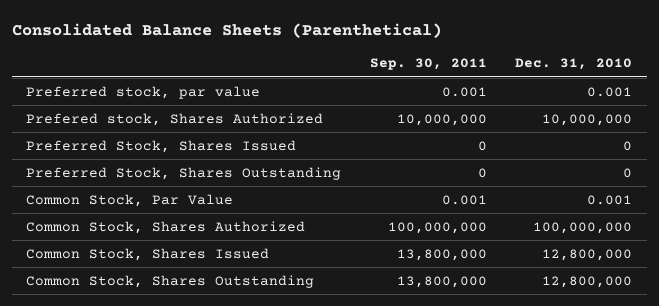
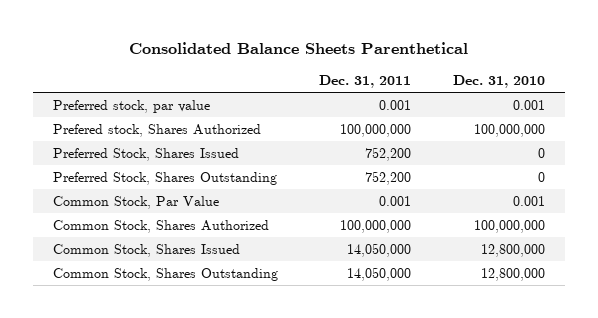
[12,22,443,38] Consolidated Balance Sheets (Parenthetical) -> [128,42,468,55] Consolidated Balance Sheets Parenthetical
[369,58,487,71] Sep. 30, 2011 -> none
none -> [319,74,412,88] Dec. 31, 2011
[542,113,633,126] 10,000,000 -> [473,123,545,137] 100,000,000

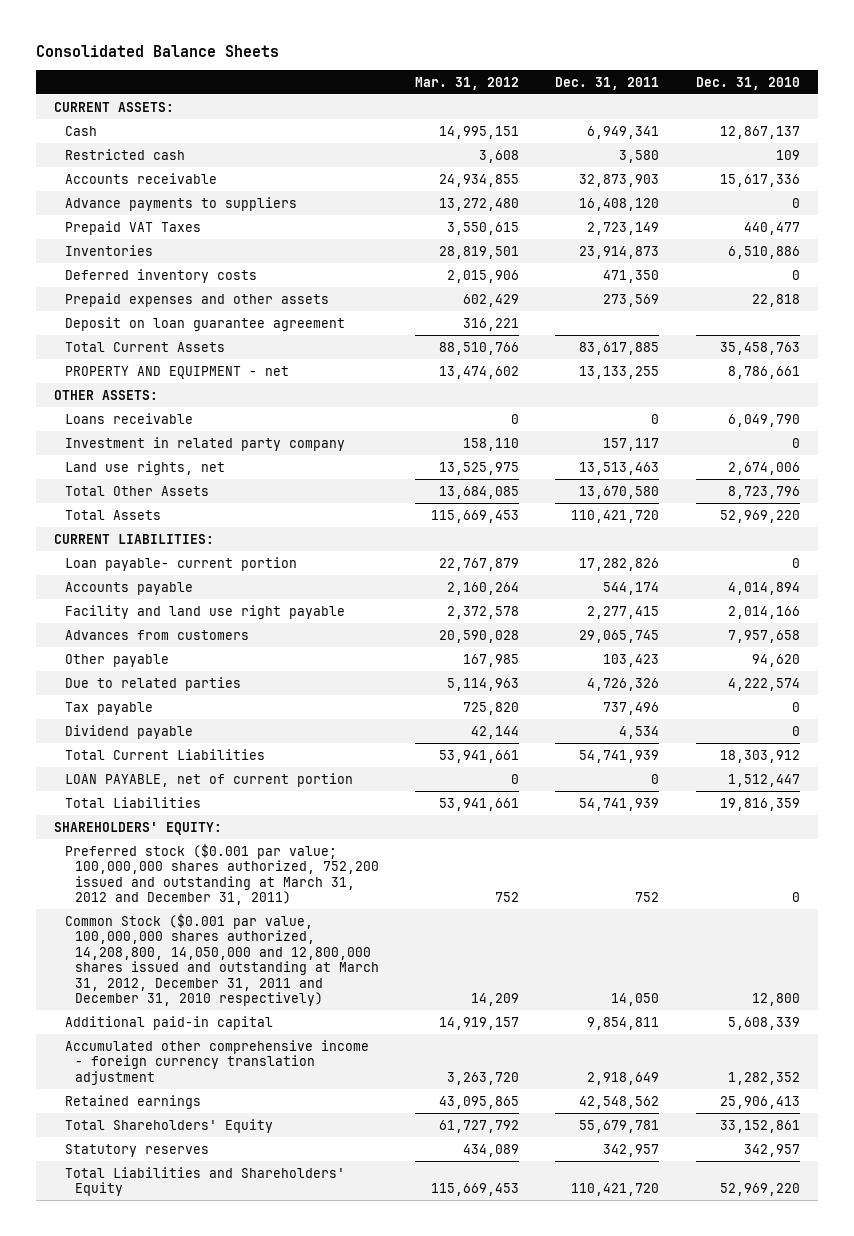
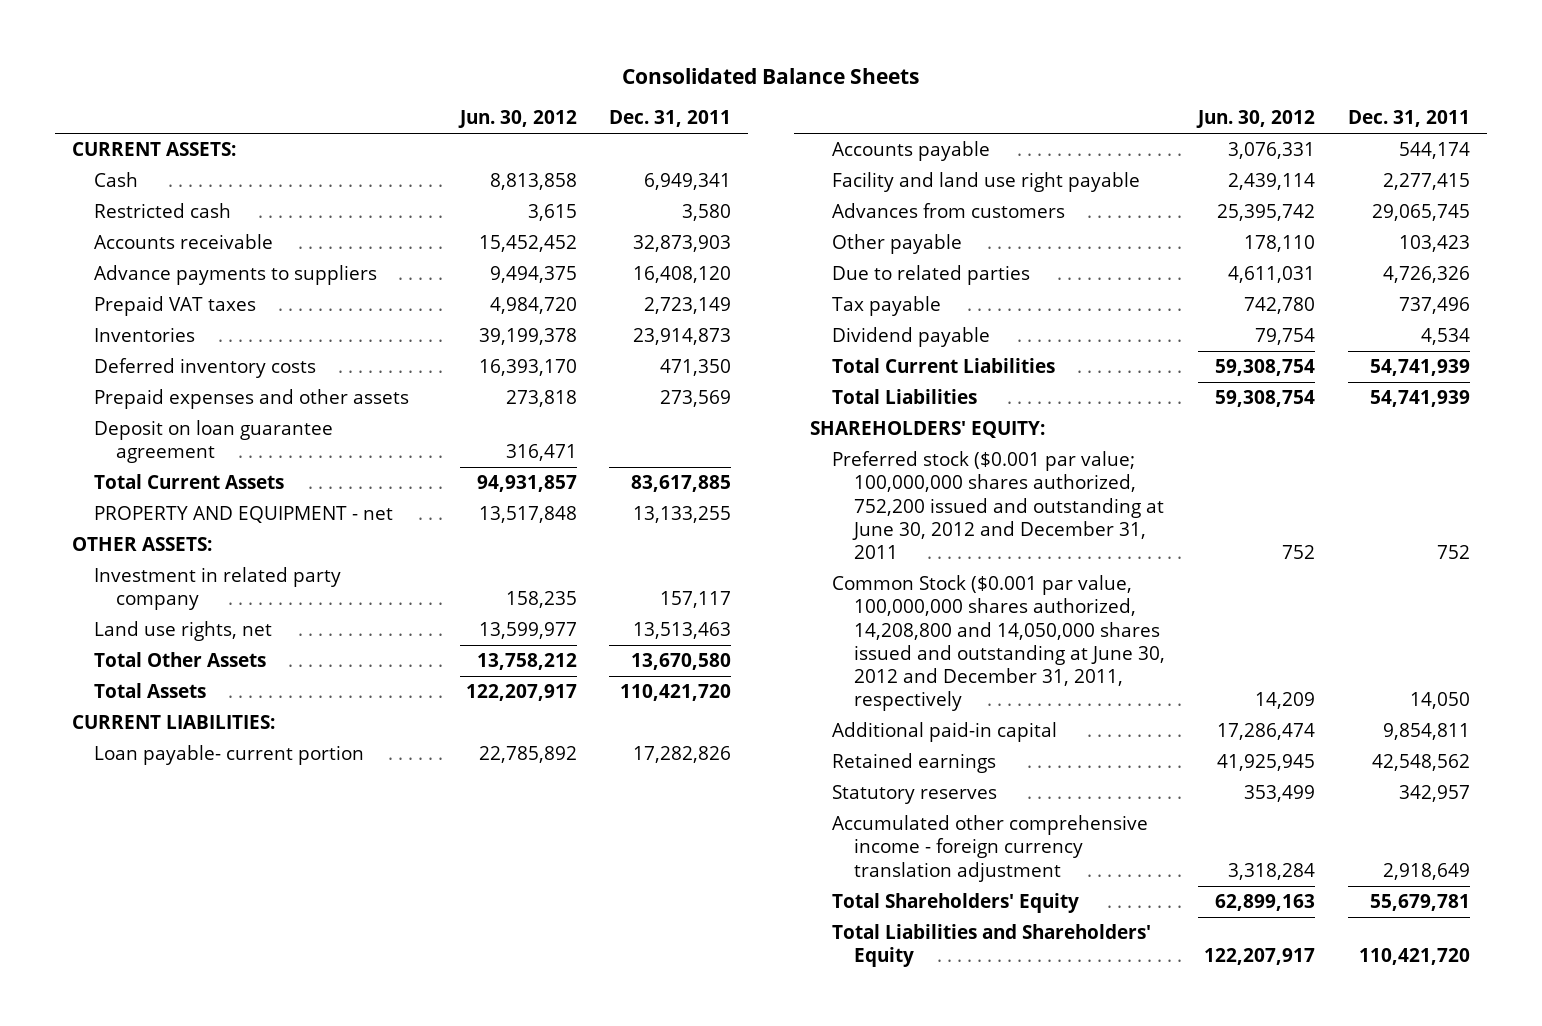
[415,76,520,90] Mar. 31, 2012 -> none
[695,76,800,90] Dec. 31, 2010 -> none
none -> [457,110,577,129] Jun. 30, 2012
[64,220,201,235] Prepaid VAT Taxes -> [93,296,256,317] Prepaid VAT taxes
[64,412,193,424] Loans receivable -> none
[64,772,353,787] LOAN PAYABLE, net of current portion -> none
[64,842,379,906] Preferred stock ($0.001 par value; 100,000,000 shares authorized, 752,200 issued and outstanding at March 31, 2012 and December 31, 2011) -> [832,451,1165,560] Preferred stock ($0.001 par value; 100,000,000 shares authorized, 752,200 issued and outstanding at June 30, 2012 and December 31, 2011
[64,912,379,1007] Common Stock ($0.001 par value, 100,000,000 shares authorized, 14,208,800, 14,050,000 and 12,800,000 shares issued and outstanding at March 31, 2012, December 31, 2011 and December 31, 2010 respectively) -> [832,575,1166,712] Common Stock ($0.001 par value, 100,000,000 shares authorized, 14,208,800 and 14,050,000 shares issued and outstanding at June 30, 2012 and December 31, 2011, respectively
[64,1039,369,1085] Accumulated other comprehensive income - foreign currency translation adjustment -> [832,815,1149,882] Accumulated other comprehensive income - foreign currency translation adjustment
[64,1118,273,1133] Total Shareholders' Equity -> [832,893,1080,914] Total Shareholders' Equity

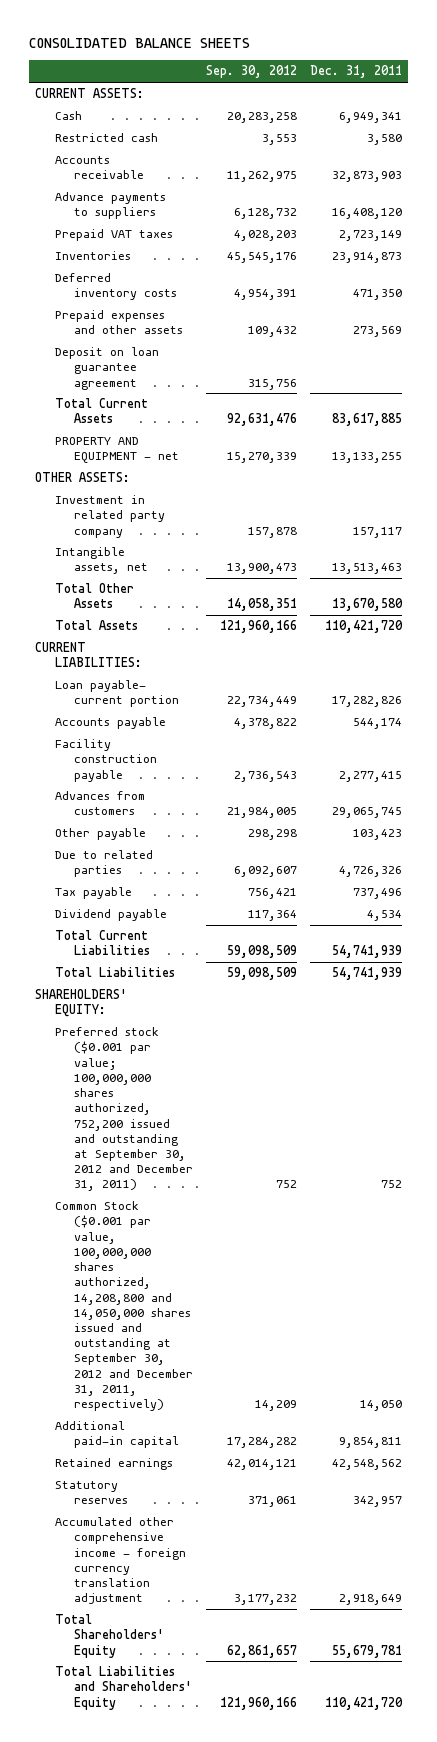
[621,67,919,84] Consolidated Balance Sheets -> [28,37,250,48] CONSOLIDATED BALANCE SHEETS
[457,110,577,129] Jun. 30, 2012 -> none
none -> [205,65,297,79] Sep. 30, 2012
[93,621,272,642] Land use rights, net -> [54,547,149,575] Intangible assets, net
[832,172,1141,193] Facility and land use right payable -> [54,739,158,782] Facility construction payable
[832,451,1165,560] Preferred stock ($0.001 par value; 100,000,000 shares authorized, 752,200 issued and outstanding at June 30, 2012 and December 31, 2011 -> [54,1027,194,1192] Preferred stock ($0.001 par value; 100,000,000 shares authorized, 752,200 issued and outstanding at September 30, 2012 and December 31, 2011)
[832,575,1166,712] Common Stock ($0.001 par value, 100,000,000 shares authorized, 14,208,800 and 14,050,000 shares issued and outstanding at June 30, 2012 and December 31, 2011, respectively -> [54,1201,194,1411] Common Stock ($0.001 par value, 100,000,000 shares authorized, 14,208,800 and 14,050,000 shares issued and outstanding at September 30, 2012 and December 31, 2011, respectively)

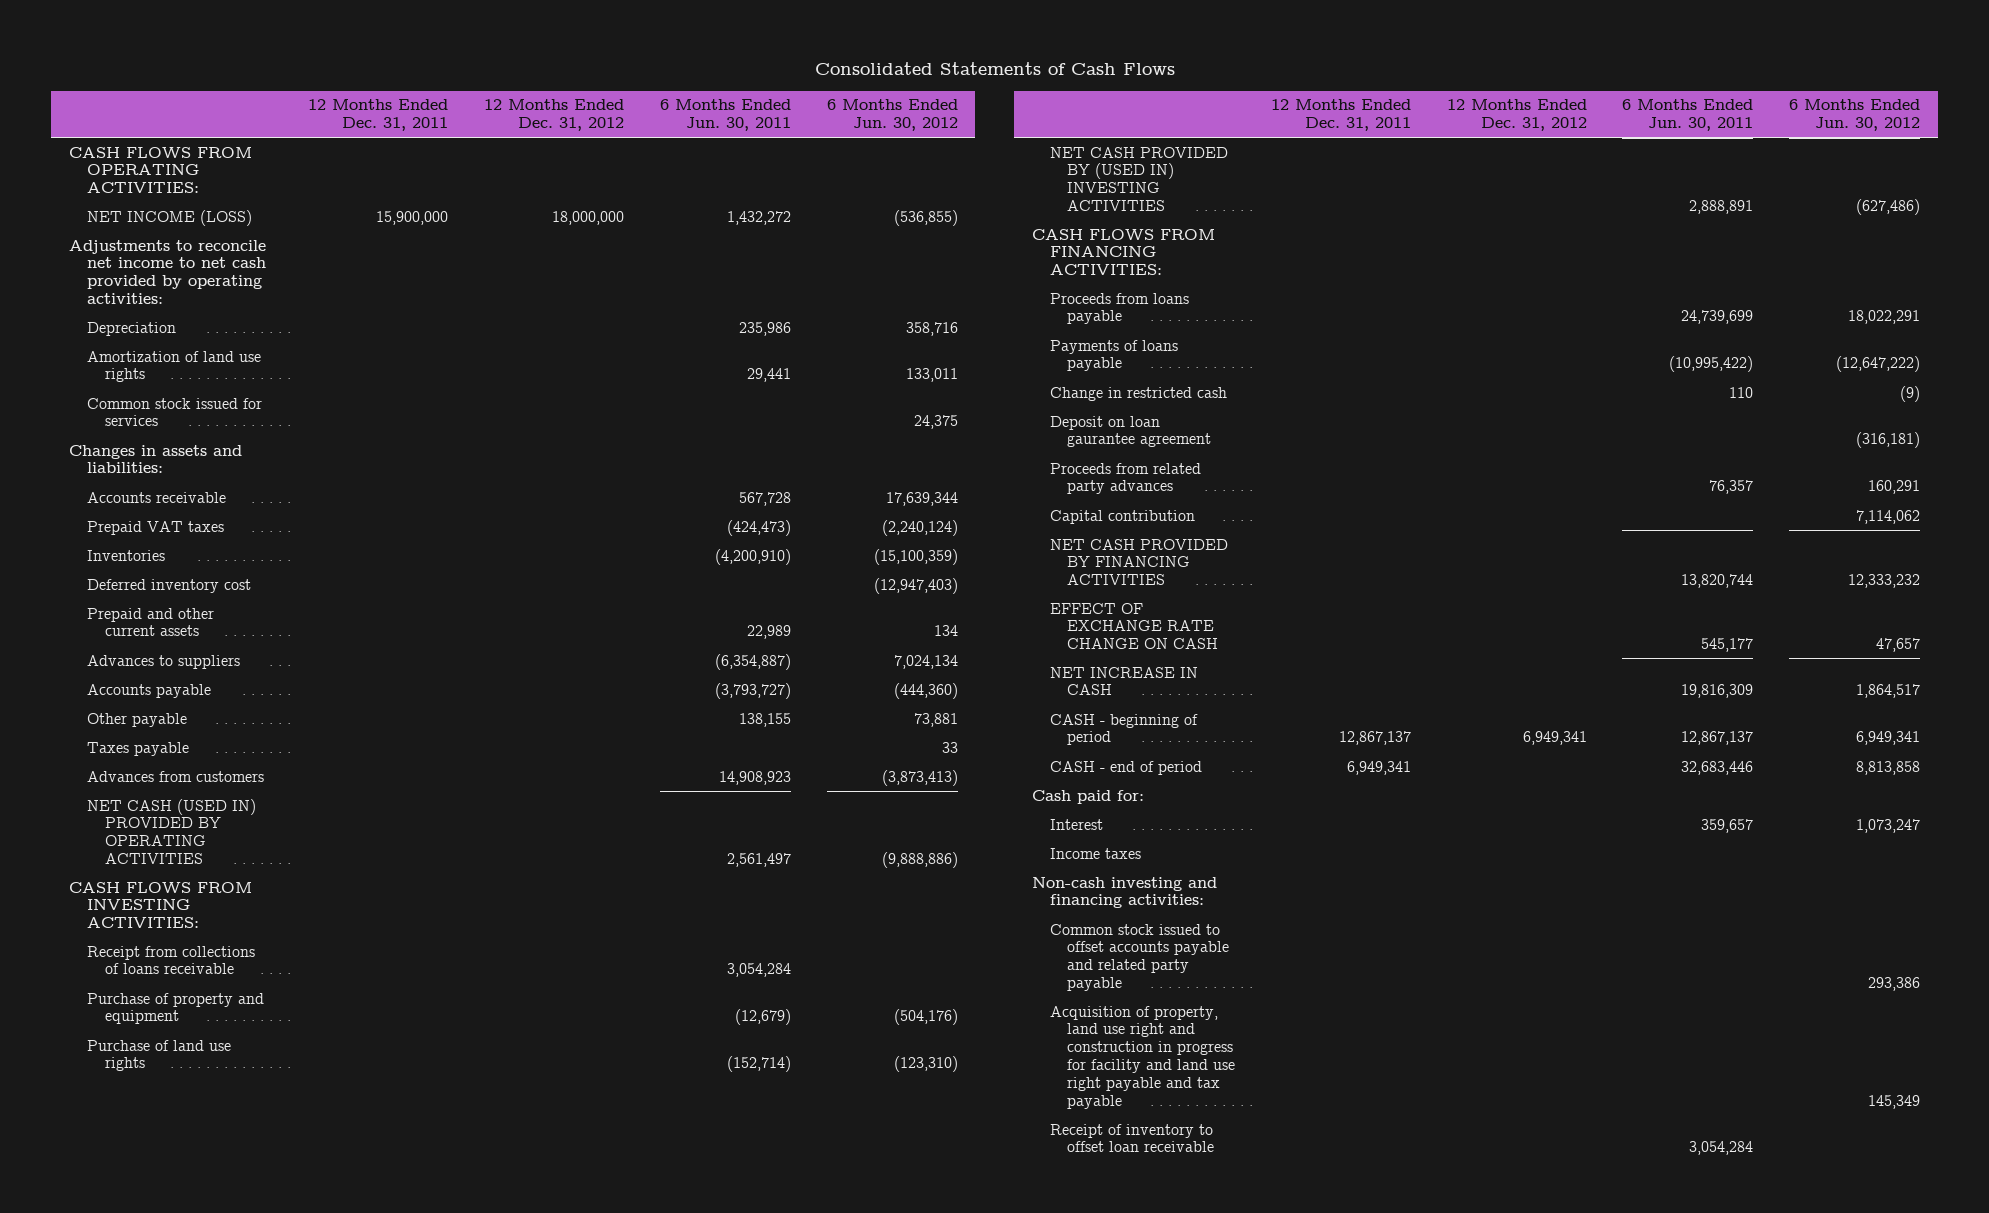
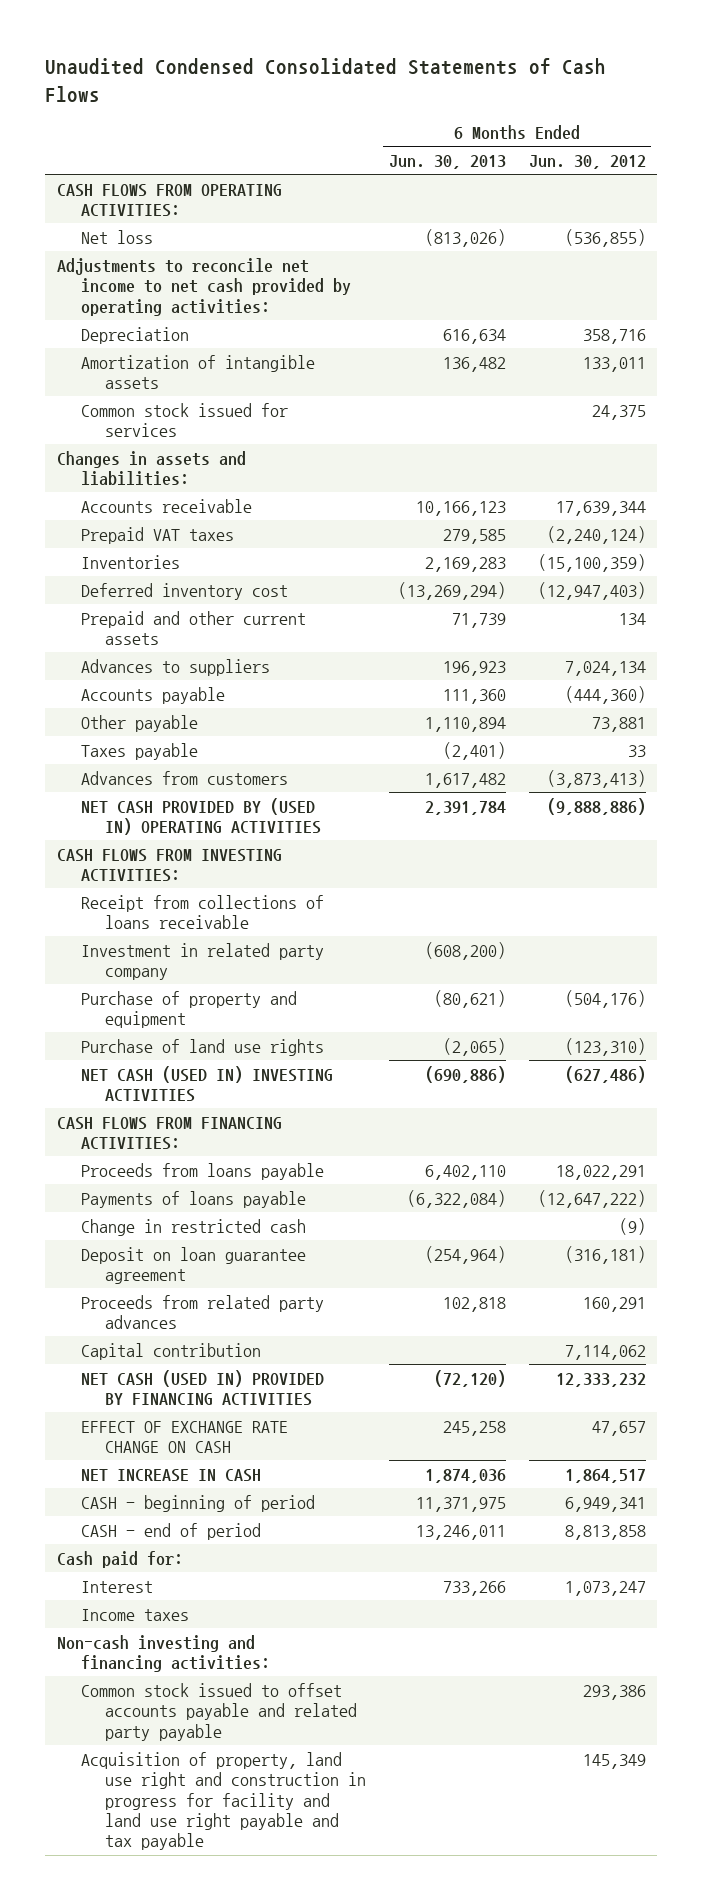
[814,62,1175,76] Consolidated Statements of Cash Flows -> [45,58,607,102] Unaudited Condensed Consolidated Statements of Cash Flows
[308,99,449,132] 12 Months Ended Dec. 31, 2011 -> none
[484,99,625,132] 12 Months Ended Dec. 31, 2012 -> none
[659,99,791,132] 6 Months Ended Jun. 30, 2011 -> none
none -> [388,154,506,169] Jun. 30, 2013
[87,209,253,226] NET INCOME (LOSS) -> [80,229,153,244] Net loss
[87,350,262,383] Amortization of land use rights -> [80,354,315,390] Amortization of intangible assets
[87,798,257,865] NET CASH (USED IN) PROVIDED BY OPERATING ACTIVITIES -> [80,797,321,836] NET CASH PROVIDED BY (USED IN) OPERATING ACTIVITIES
none -> [80,942,324,981] Investment in related party company
[1049,146,1228,212] NET CASH PROVIDED BY (USED IN) INVESTING ACTIVITIES -> [80,1065,333,1103] NET CASH (USED IN) INVESTING ACTIVITIES
[1049,415,1212,448] Deposit on loan gaurantee agreement -> [80,1246,306,1285] Deposit on loan guarantee agreement
[1049,538,1228,586] NET CASH PROVIDED BY FINANCING ACTIVITIES -> [80,1369,324,1407] NET CASH (USED IN) PROVIDED BY FINANCING ACTIVITIES
[1049,1123,1215,1153] Receipt of inventory to offset loan receivable -> none

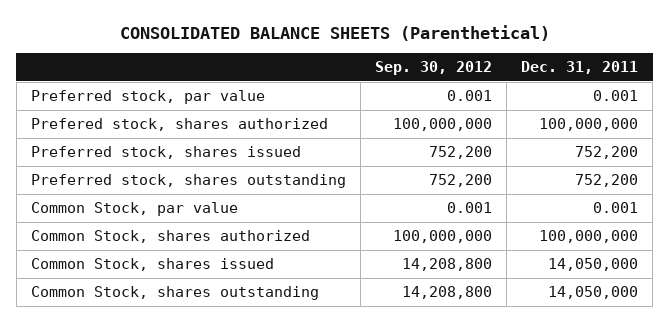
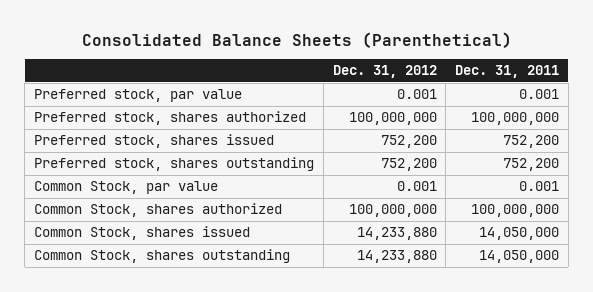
[119,24,550,41] CONSOLIDATED BALANCE SHEETS (Parenthetical) -> [81,31,512,48] Consolidated Balance Sheets (Parenthetical)
[375,61,493,76] Sep. 30, 2012 -> none
none -> [332,65,437,79] Dec. 31, 2012
[30,118,328,132] Prefered stock, shares authorized -> [34,111,307,126] Preferred stock, shares authorized

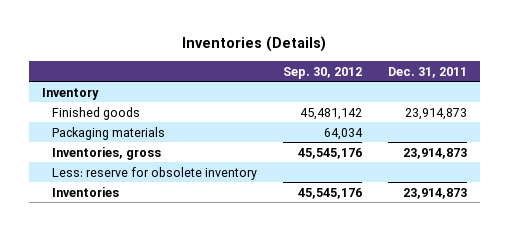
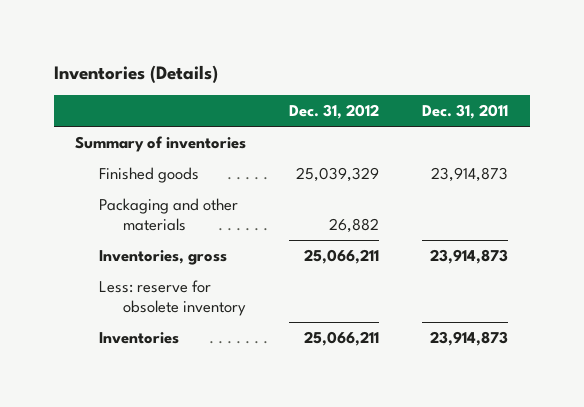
[282,66,362,79] Sep. 30, 2012 -> none
none -> [289,104,380,120] Dec. 31, 2012
[41,87,99,100] Inventory -> [75,135,247,152] Summary of inventories
[51,126,165,140] Packaging materials -> [99,197,239,232] Packaging and other materials

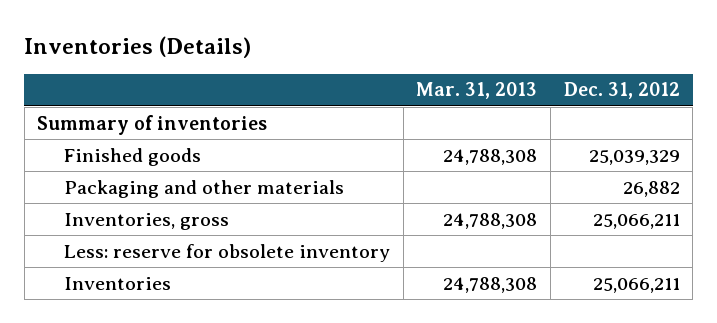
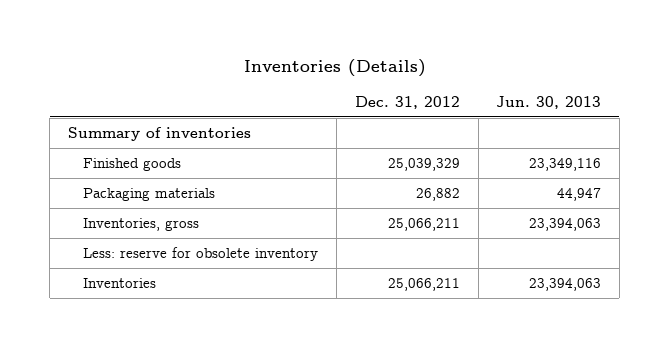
[416,82,538,100] Mar. 31, 2013 -> none
none -> [496,95,602,109] Jun. 30, 2013
[63,179,344,198] Packaging and other materials -> [83,187,216,201] Packaging materials

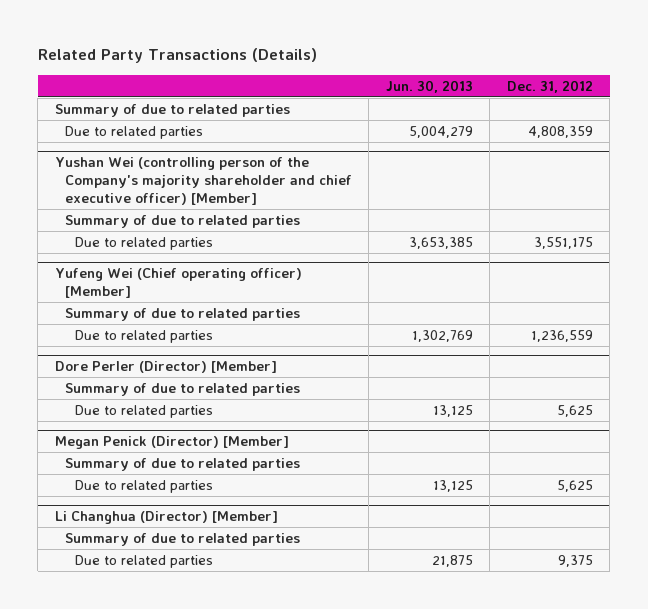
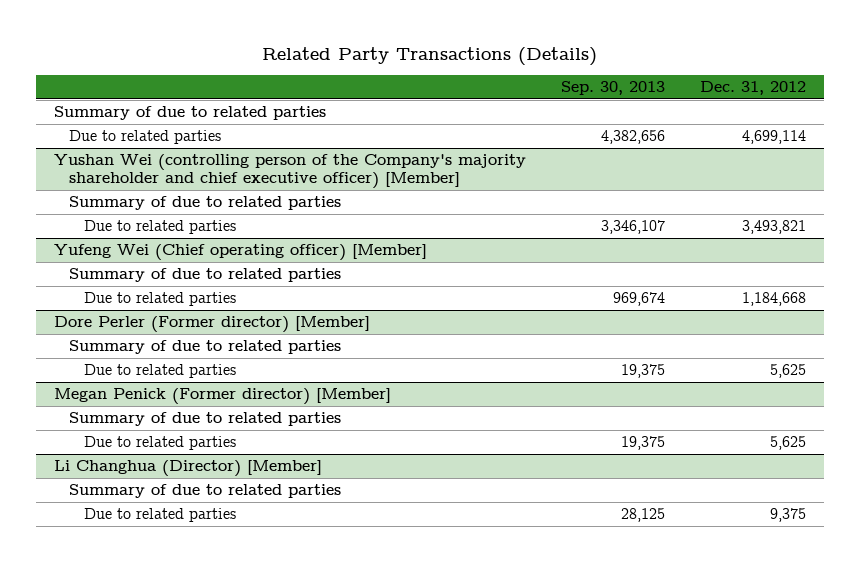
[385,79,473,93] Jun. 30, 2013 -> none
none -> [560,81,665,96] Sep. 30, 2013
[527,125,593,138] 4,808,359 -> [742,130,807,145] 4,699,114
[533,236,593,249] 3,551,175 -> [742,220,807,235] 3,493,821
[530,329,593,342] 1,236,559 -> [742,292,807,307] 1,184,668
[54,360,277,373] Dore Perler (Director) [Member] -> [53,316,370,334] Dore Perler (Former director) [Member]
[54,435,289,449] Megan Penick (Director) [Member] -> [53,388,391,406] Megan Penick (Former director) [Member]

